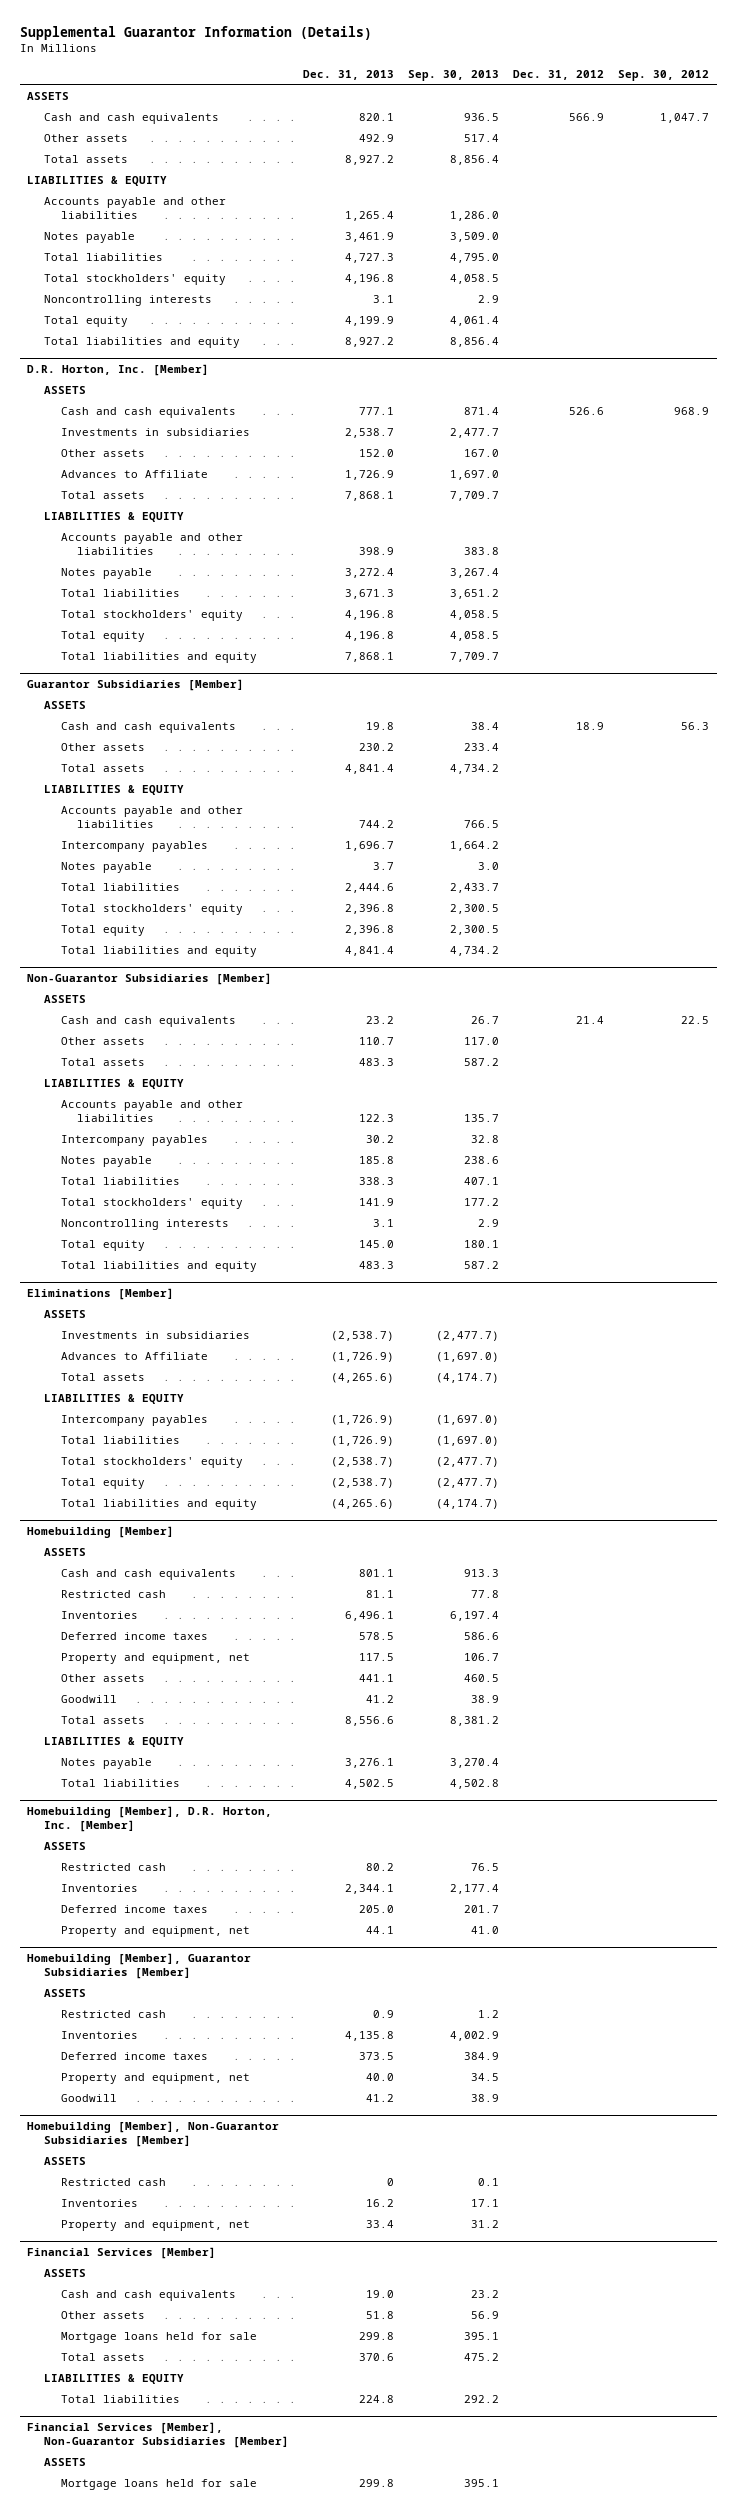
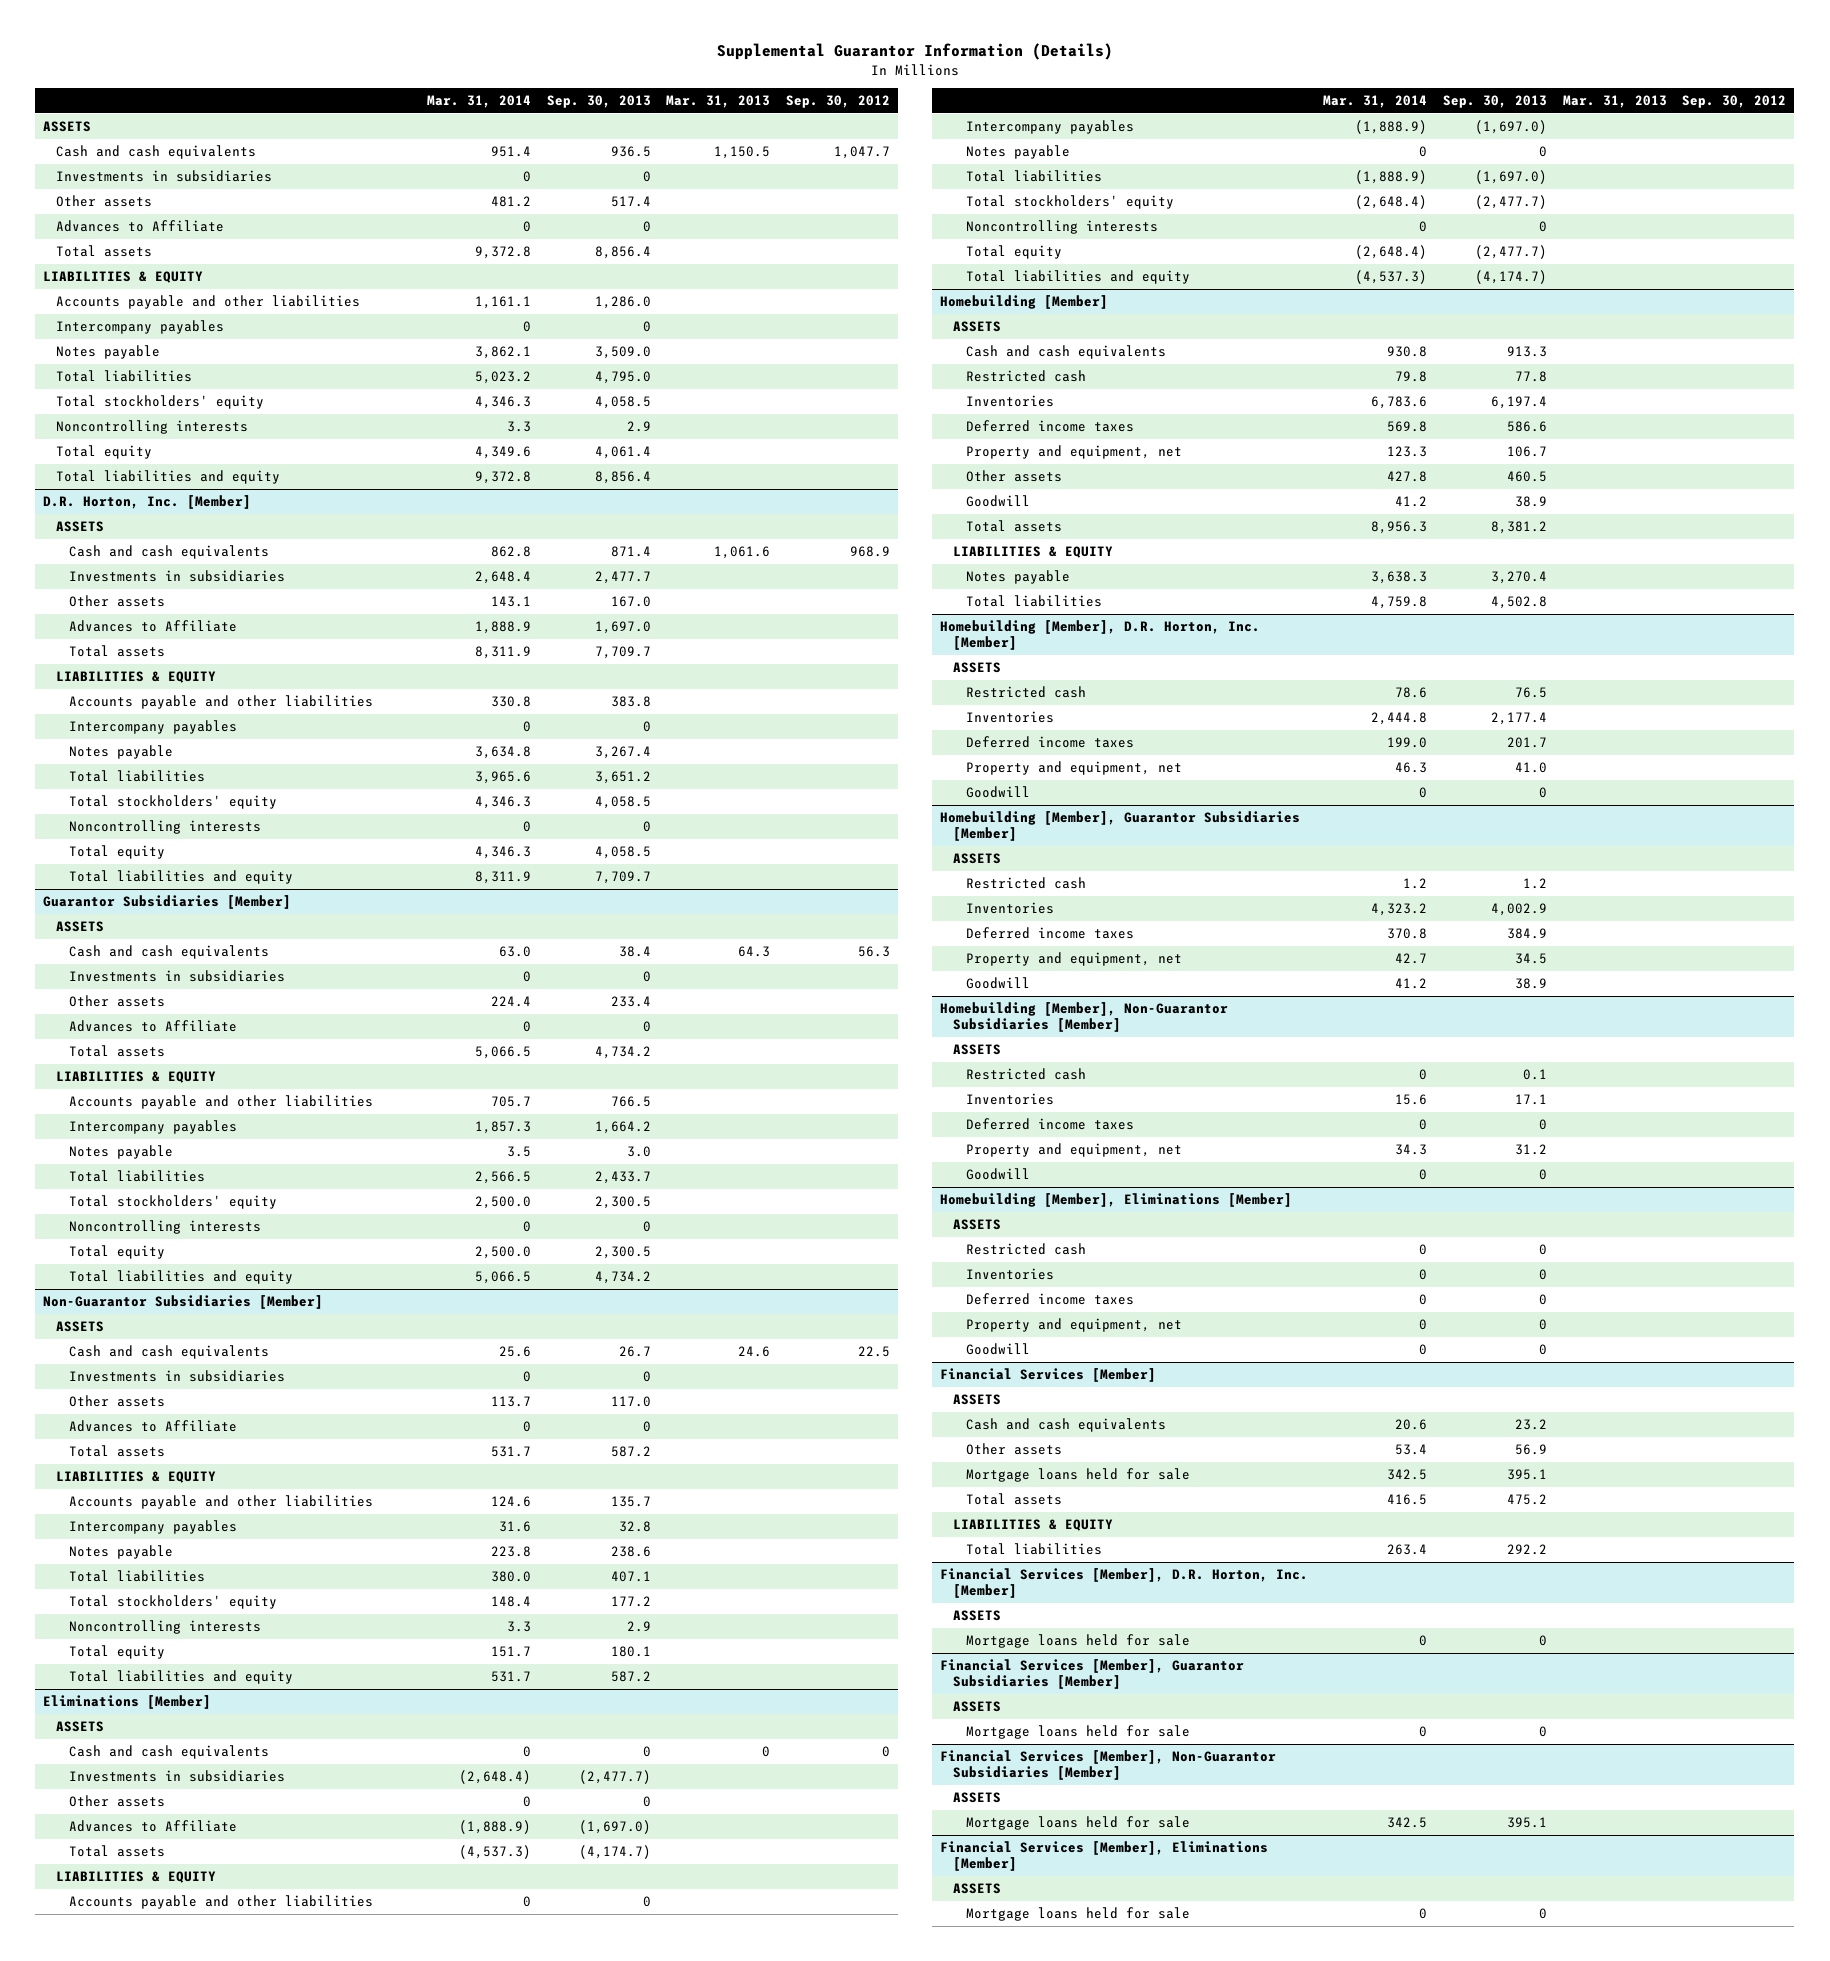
[302,69,394,80] Dec. 31, 2013 -> none
[513,69,605,80] Dec. 31, 2012 -> none
none -> [426,95,531,109] Mar. 31, 2014
none -> [666,95,771,109] Mar. 31, 2013
none -> [56,170,273,183] Investments in subsidiaries
none -> [56,220,225,233] Advances to Affiliate
none -> [56,320,225,335] Intercompany payables
none -> [69,720,238,735] Intercompany payables
none -> [69,820,262,835] Noncontrolling interests
none -> [69,970,286,983] Investments in subsidiaries
none -> [69,1020,238,1033] Advances to Affiliate
none -> [69,1220,262,1235] Noncontrolling interests
none -> [69,1370,286,1383] Investments in subsidiaries
none -> [69,1420,238,1433] Advances to Affiliate
none -> [69,1745,270,1760] Cash and cash equivalents
none -> [69,1795,166,1808] Other assets
none -> [69,1895,374,1910] Accounts payable and other liabilities
none -> [965,145,1070,160] Notes payable
none -> [965,220,1158,235] Noncontrolling interests
none -> [965,786,1030,799] Goodwill
none -> [965,1118,1134,1131] Deferred income taxes
none -> [965,1168,1030,1181] Goodwill
none -> [939,1193,1292,1208] Homebuilding [Member], Eliminations [Member]
none -> [952,1219,1001,1231] ASSETS
none -> [965,1243,1086,1256] Restricted cash
none -> [965,1268,1054,1281] Inventories
none -> [965,1293,1134,1306] Deferred income taxes
none -> [965,1318,1182,1333] Property and equipment, net
none -> [965,1343,1030,1356] Goodwill
none -> [939,1568,1308,1598] Financial Services [Member], D.R. Horton, Inc. [Member]
none -> [952,1610,1001,1622] ASSETS
none -> [965,1634,1190,1649] Mortgage loans held for sale
none -> [939,1659,1244,1689] Financial Services [Member], Guarantor Subsidiaries [Member]
none -> [952,1701,1001,1713] ASSETS
none -> [965,1725,1190,1740] Mortgage loans held for sale
none -> [939,1841,1268,1871] Financial Services [Member], Eliminations [Member]
none -> [952,1883,1001,1895] ASSETS
none -> [965,1907,1190,1922] Mortgage loans held for sale

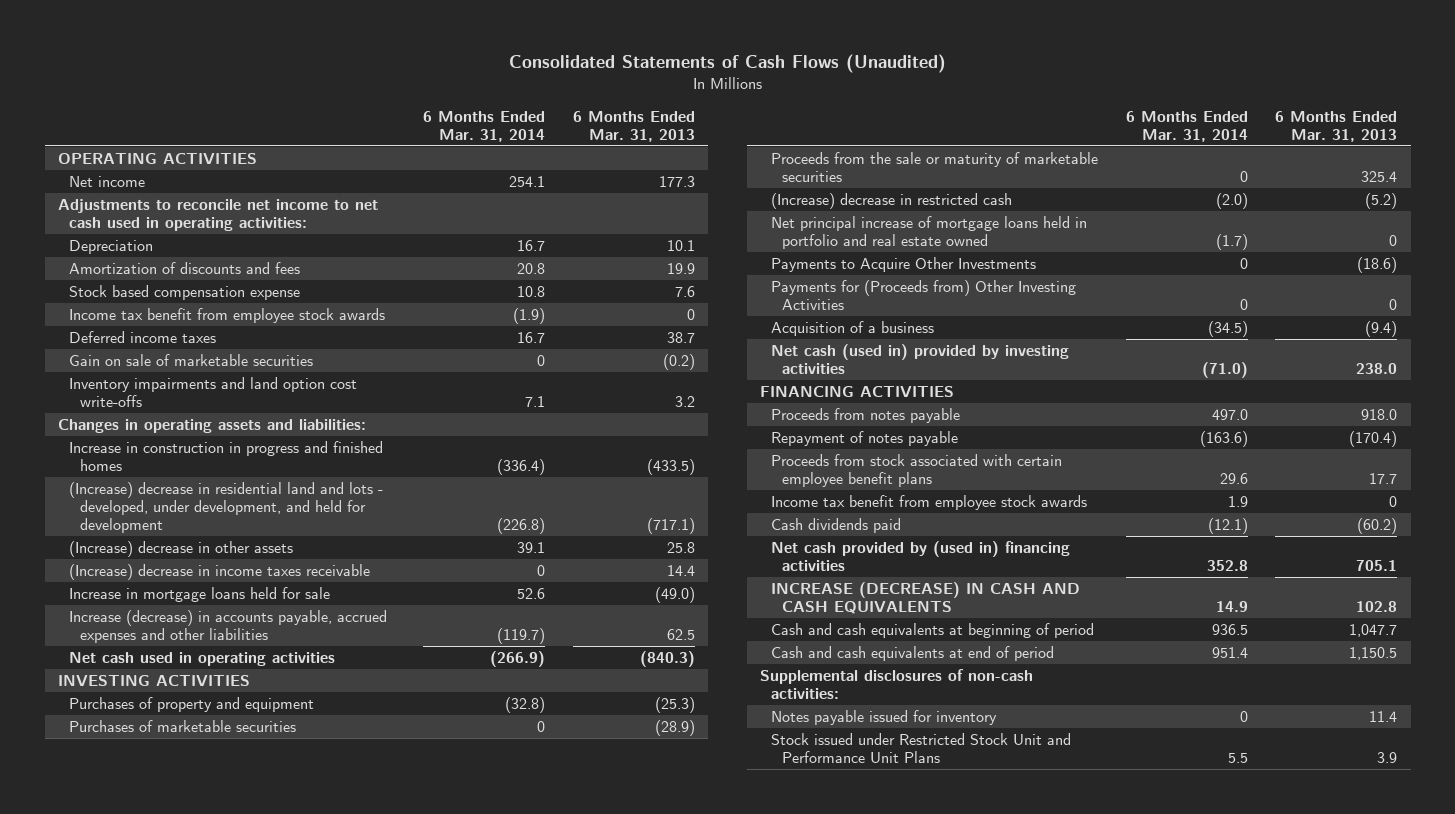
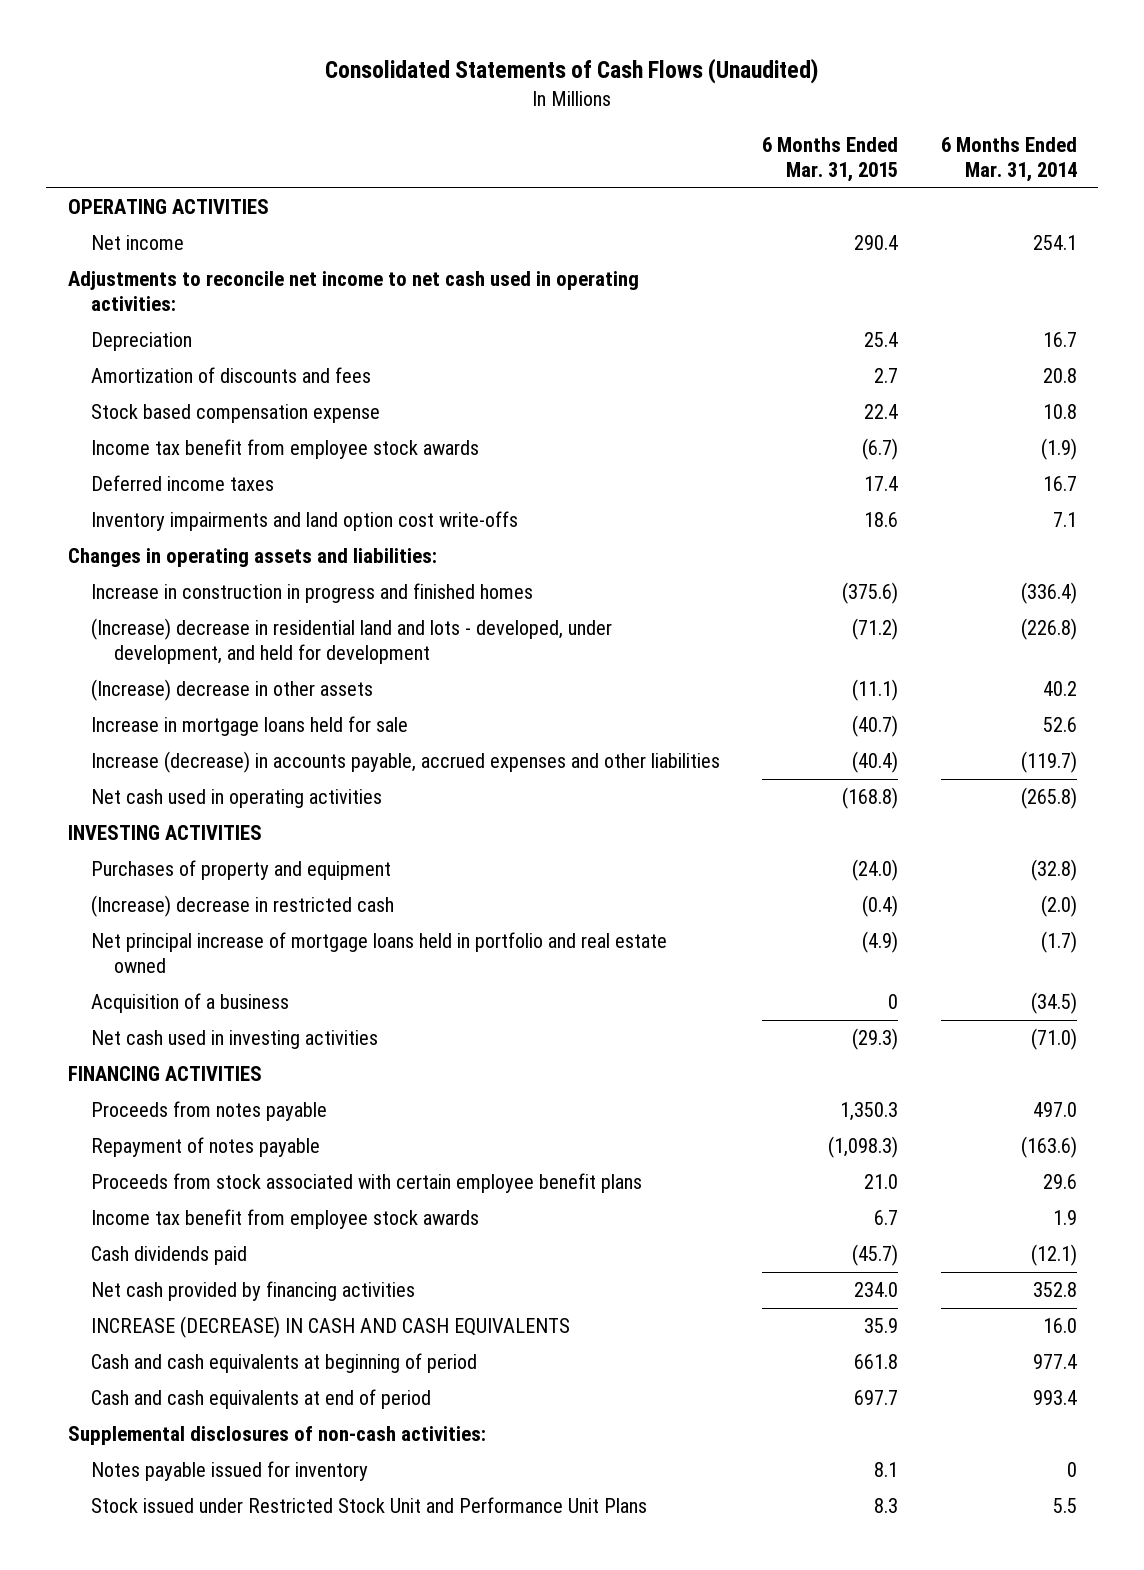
[572,110,695,142] 6 Months Ended Mar. 31, 2013 -> none
none -> [762,137,899,183] 6 Months Ended Mar. 31, 2015
[69,353,314,366] Gain on sale of marketable securities -> none
[69,563,371,580] (Increase) decrease in income taxes receivable -> none
[517,541,546,553] 39.1 -> [1042,681,1077,697] 40.2
[490,650,546,667] (266.9) -> [1020,787,1077,810] (265.8)
[69,719,297,732] Purchases of marketable securities -> none
[771,151,1099,183] Proceeds from the sale or maturity of marketable securities -> none
[771,256,1037,272] Payments to Acquire Other Investments -> none
[771,279,1077,311] Payments for (Proceeds from) Other Investing Activities -> none
[771,343,1070,375] Net cash (used in) provided by investing activities -> [90,1030,378,1050] Net cash used in investing activities
[771,540,1071,572] Net cash provided by (used in) financing activities -> [90,1281,415,1302] Net cash provided by financing activities
[1215,601,1248,613] 14.9 -> [1042,1318,1077,1334] 16.0
[1211,623,1248,635] 936.5 -> [1032,1354,1077,1370] 977.4
[1211,646,1248,658] 951.4 -> [1032,1390,1077,1406] 993.4

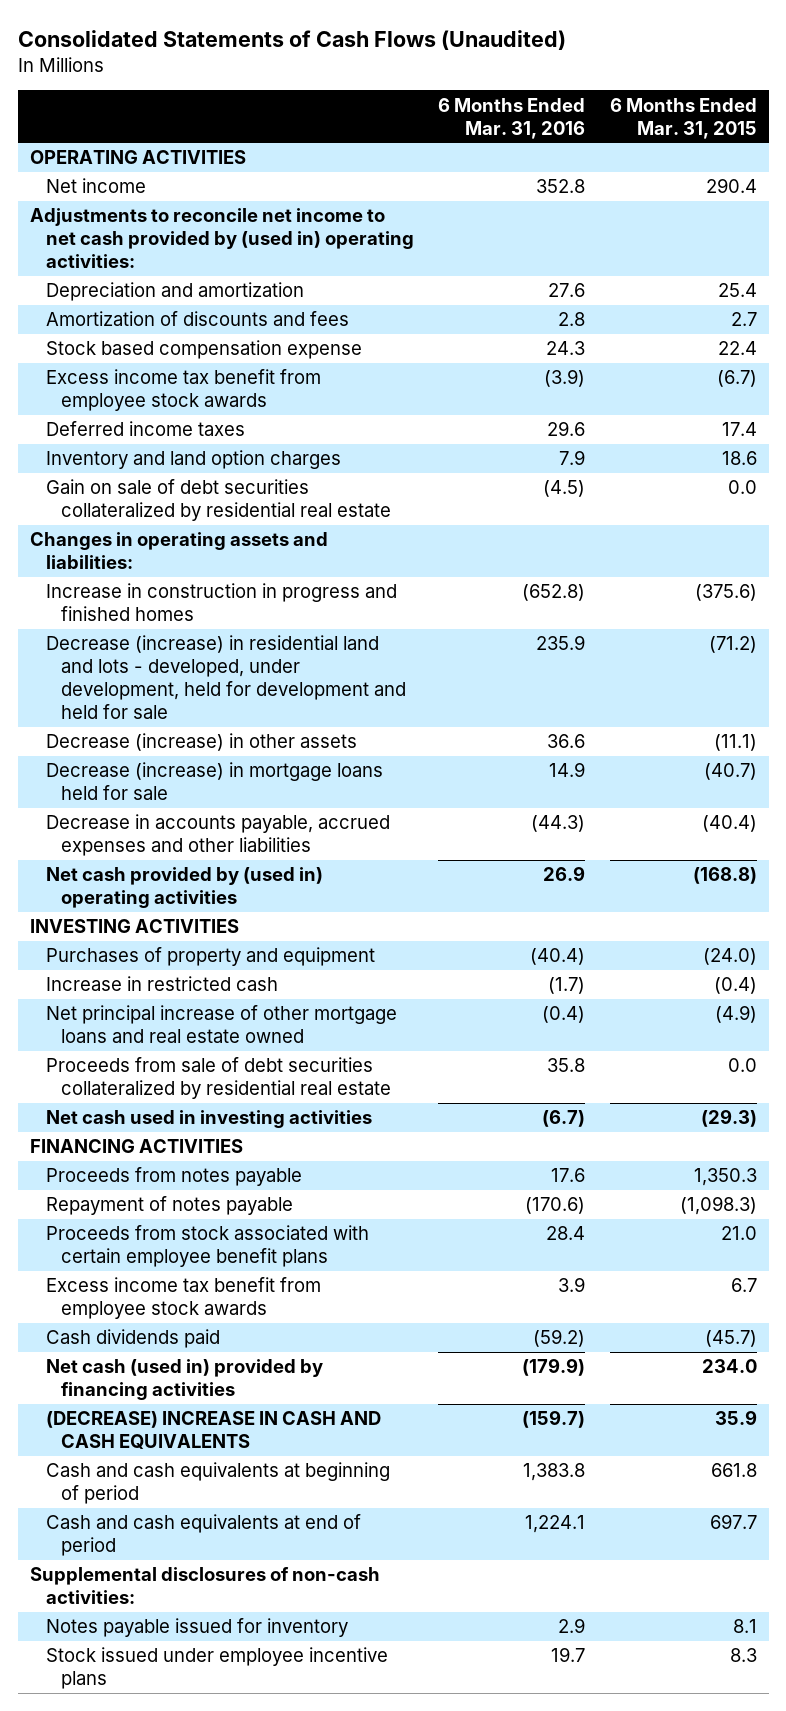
[940,137,1077,183] 6 Months Ended Mar. 31, 2014 -> none
none -> [438,97,586,139] 6 Months Ended Mar. 31, 2016
[67,271,639,312] Adjustments to reconcile net income to net cash used in operating activities: -> [29,208,414,269] Adjustments to reconcile net income to net cash provided by (used in) operating activities:
[90,332,192,352] Depreciation -> [45,282,304,302] Depreciation and amortization
[90,439,479,460] Income tax benefit from employee stock awards -> [45,369,321,412] Excess income tax benefit from employee stock awards
[90,511,518,532] Inventory impairments and land option cost write-offs -> [45,450,341,470] Inventory and land option charges
none -> [45,479,392,522] Gain on sale of debt securities collateralized by residential real estate
[90,618,612,665] (Increase) decrease in residential land and lots - developed, under development, and held for development -> [45,635,407,720] Decrease (increase) in residential land and lots - developed, under development, held for development and held for sale
[90,679,373,702] (Increase) decrease in other assets -> [45,733,357,752] Decrease (increase) in other assets
[90,716,408,737] Increase in mortgage loans held for sale -> [45,762,383,801] Decrease (increase) in mortgage loans held for sale
[90,751,720,774] Increase (decrease) in accounts payable, accrued expenses and other liabilities -> [45,814,390,857] Decrease in accounts payable, accrued expenses and other liabilities
[90,789,382,809] Net cash used in operating activities -> [45,867,323,909] Net cash provided by (used in) operating activities
[90,993,289,1014] Acquisition of a business -> none
[90,895,394,918] (Increase) decrease in restricted cash -> [45,976,278,992] Increase in restricted cash
[90,932,667,974] Net principal increase of mortgage loans held in portfolio and real estate owned -> [45,1005,397,1044] Net principal increase of other mortgage loans and real estate owned
none -> [45,1057,392,1100] Proceeds from sale of debt securities collateralized by residential real estate
[90,1209,479,1230] Income tax benefit from employee stock awards -> [45,1277,321,1320] Excess income tax benefit from employee stock awards
[90,1281,415,1302] Net cash provided by financing activities -> [45,1359,323,1401] Net cash (used in) provided by financing activities
[90,1316,570,1339] INCREASE (DECREASE) IN CASH AND CASH EQUIVALENTS -> [45,1411,381,1450] (DECREASE) INCREASE IN CASH AND CASH EQUIVALENTS
[90,1497,647,1514] Stock issued under Restricted Stock Unit and Performance Unit Plans -> [45,1647,388,1690] Stock issued under employee incentive plans

